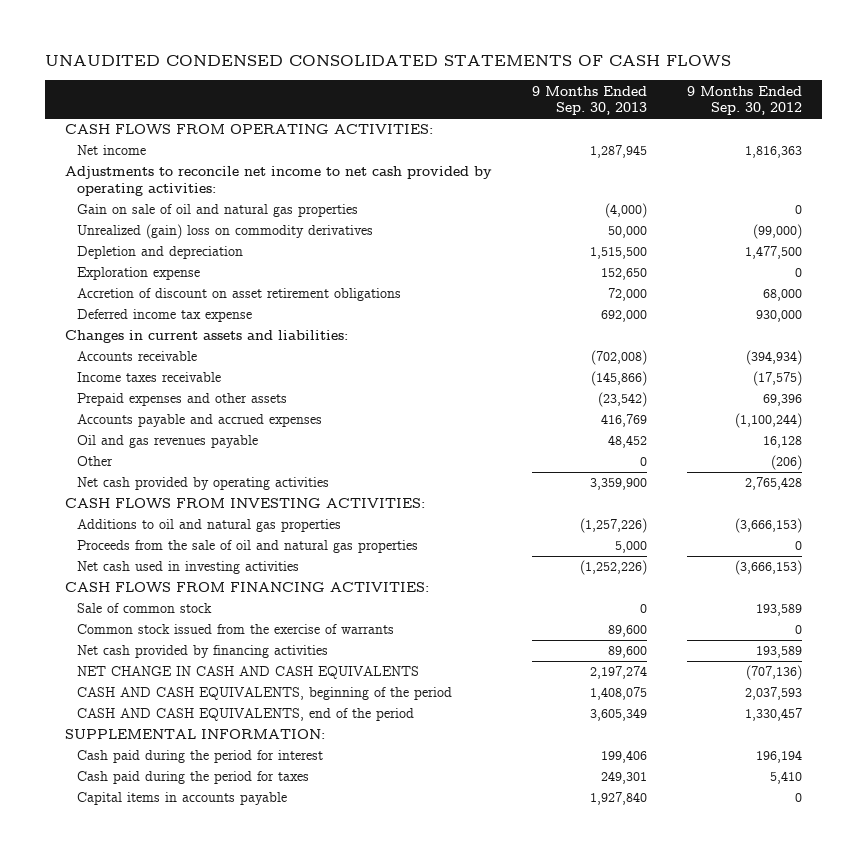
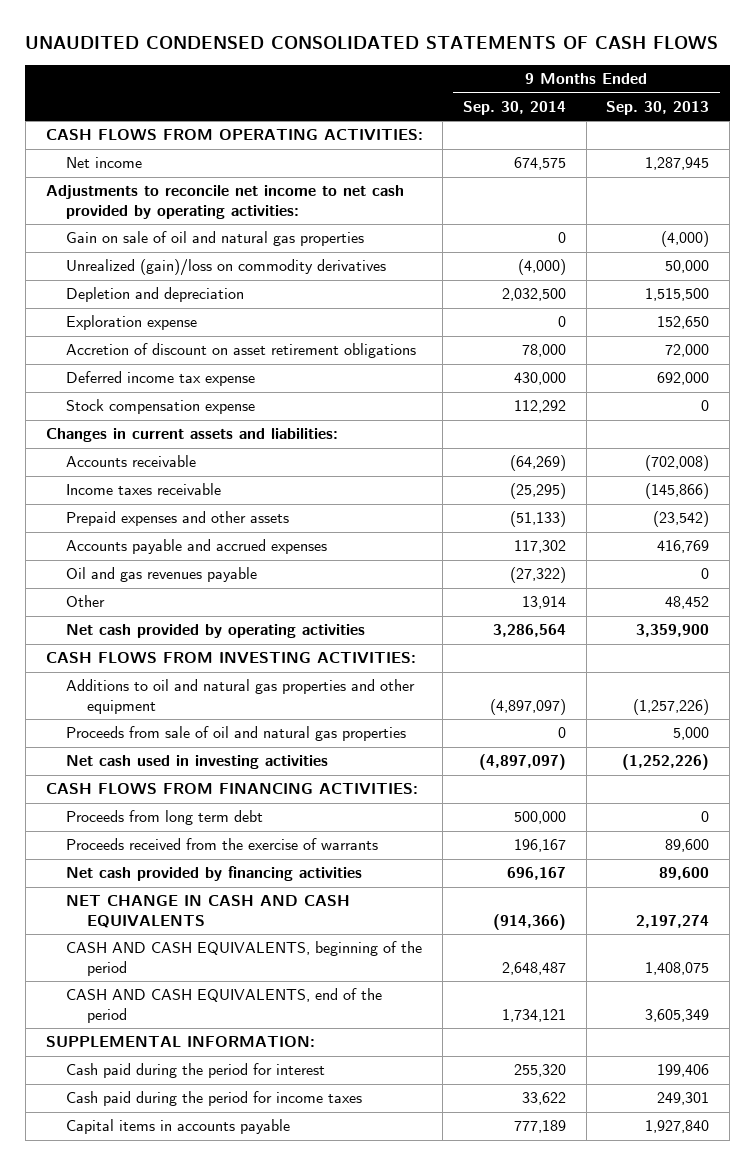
[687,85,803,116] 9 Months Ended Sep. 30, 2012 -> none
none -> [462,100,566,115] Sep. 30, 2014
[77,224,374,240] Unrealized (gain) loss on commodity derivatives -> [66,259,387,277] Unrealized (gain)/loss on commodity derivatives
none -> [66,399,256,415] Stock compensation expense
[608,435,648,449] 48,452 -> [701,568,710,580] 0
[640,457,648,467] 0 -> [665,596,710,610] 48,452
[77,519,342,533] Additions to oil and natural gas properties -> [66,679,416,714] Additions to oil and natural gas properties and other equipment
[77,540,419,554] Proceeds from the sale of oil and natural gas properties -> [66,726,407,742] Proceeds from sale of oil and natural gas properties
[77,603,213,614] Sale of common stock -> none
none -> [66,810,264,826] Proceeds from long term debt
[77,624,395,635] Common stock issued from the exercise of warrants -> [66,838,379,851] Proceeds received from the exercise of warrants
[77,771,310,785] Cash paid during the period for taxes -> [66,1091,363,1107] Cash paid during the period for income taxes

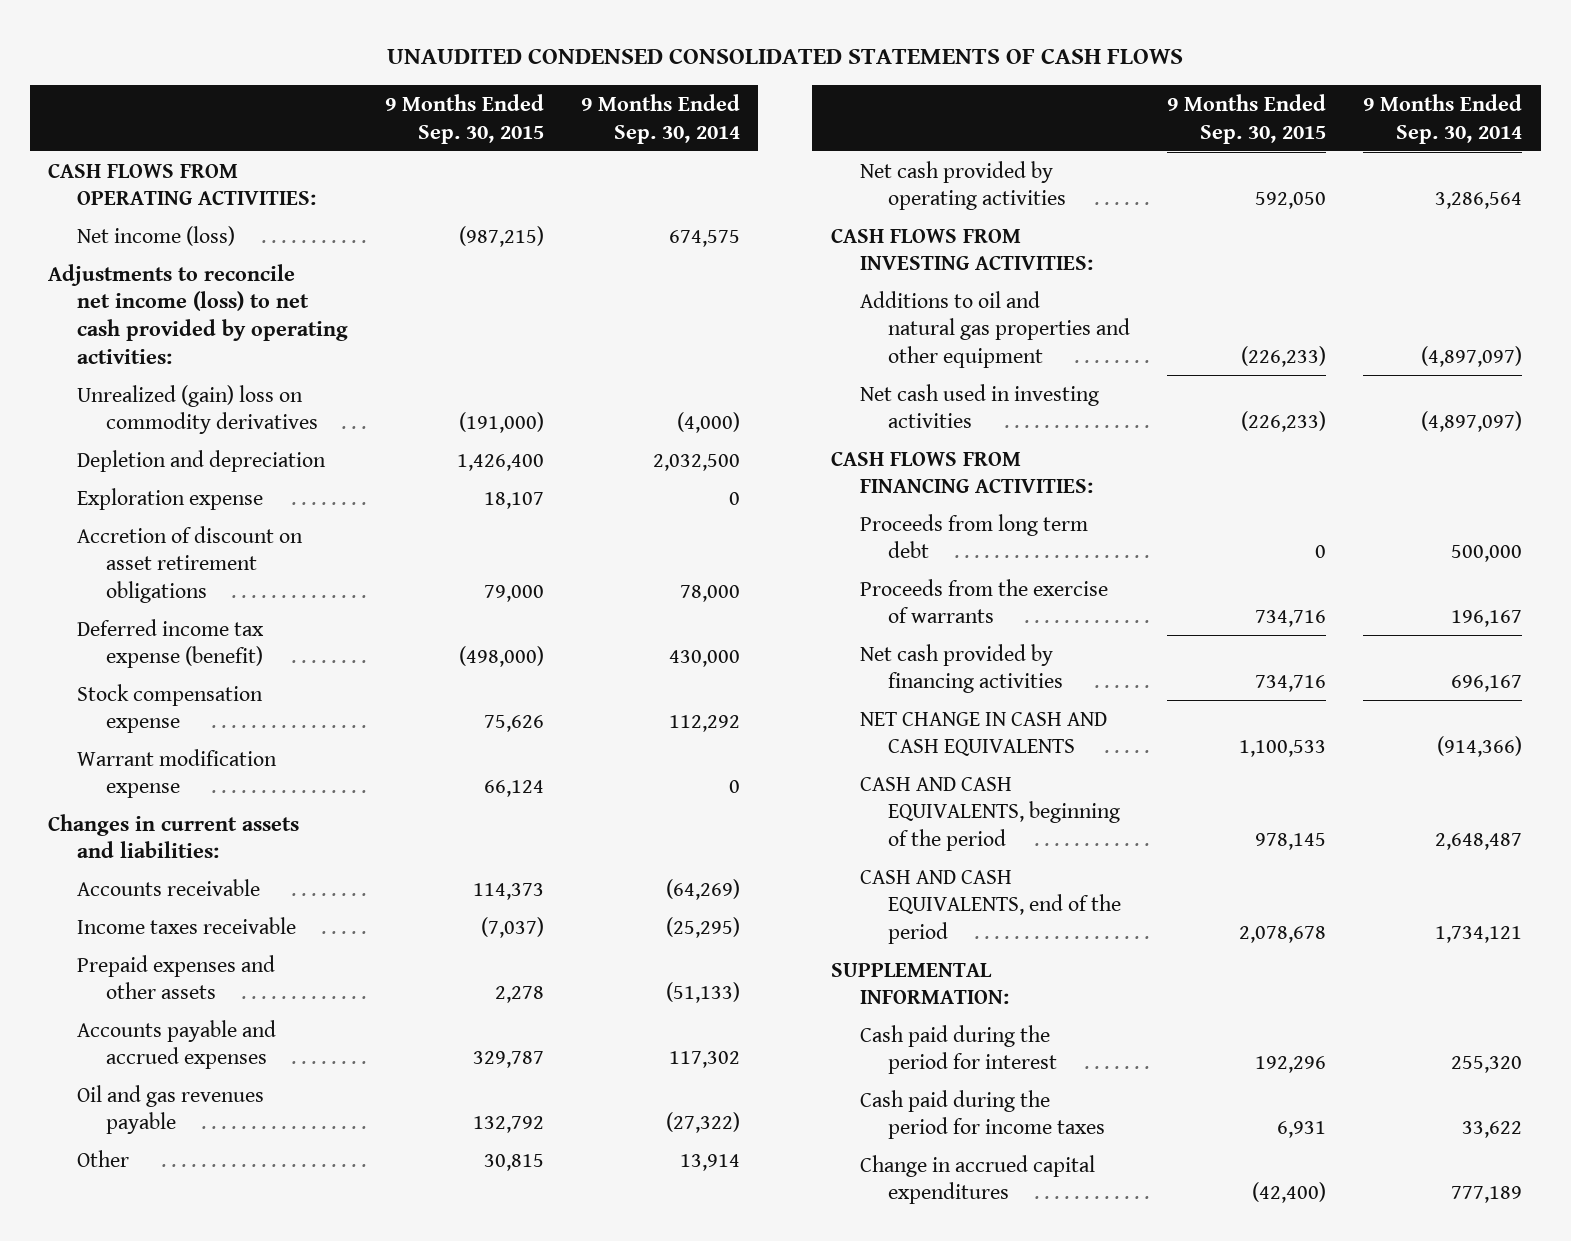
[606,100,710,115] Sep. 30, 2013 -> none
none -> [384,94,544,144] 9 Months Ended Sep. 30, 2015
[66,231,365,247] Gain on sale of oil and natural gas properties -> none
[66,157,143,169] Net income -> [77,225,236,246] Net income (loss)
[45,185,404,219] Adjustments to reconcile net income to net cash provided by operating activities: -> [48,263,349,364] Adjustments to reconcile net income (loss) to net cash provided by operating activities:
[66,259,387,277] Unrealized (gain)/loss on commodity derivatives -> [77,384,318,435] Unrealized (gain) loss on commodity derivatives
[66,371,256,387] Deferred income tax expense -> [77,618,265,669] Deferred income tax expense (benefit)
none -> [77,748,278,799] Warrant modification expense
[66,726,407,742] Proceeds from sale of oil and natural gas properties -> none
[66,838,379,851] Proceeds received from the exercise of warrants -> [859,578,1108,624] Proceeds from the exercise of warrants
[66,1119,291,1135] Capital items in accounts payable -> [859,1154,1095,1205] Change in accrued capital expenditures

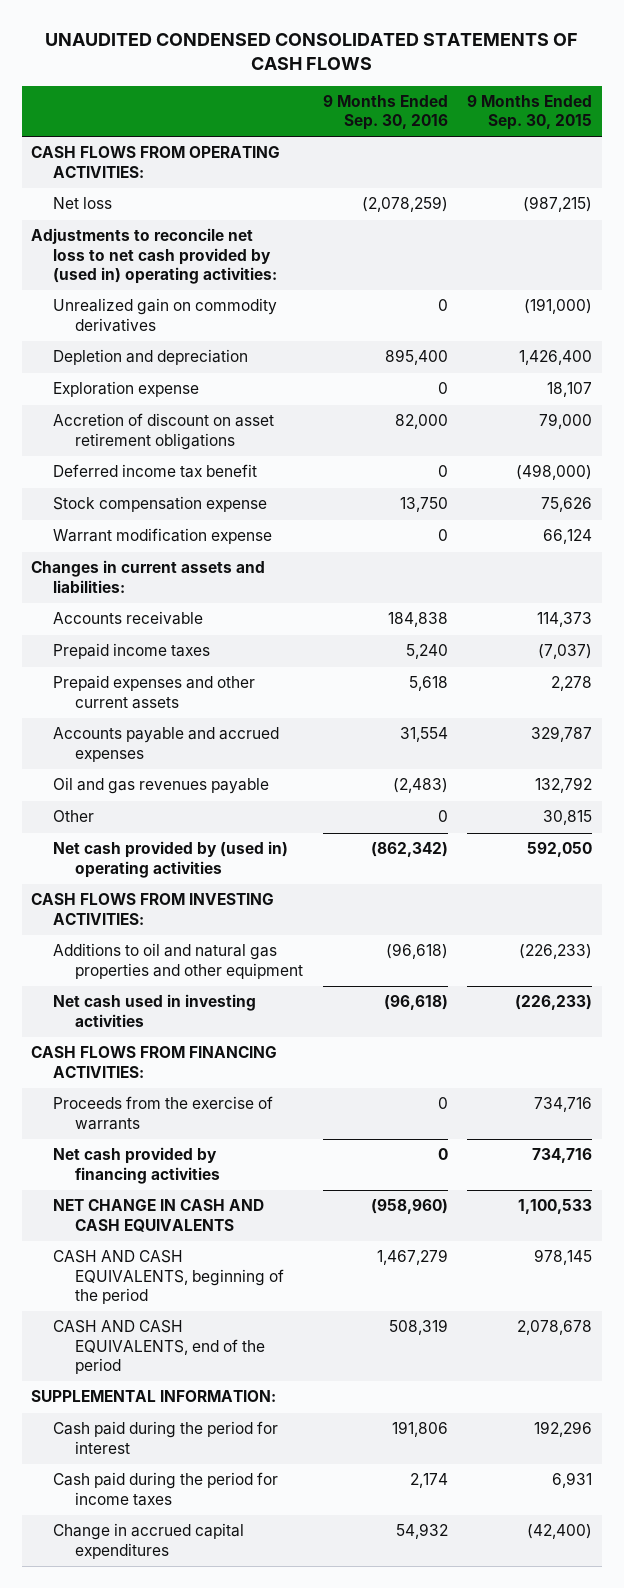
[580,94,740,144] 9 Months Ended Sep. 30, 2014 -> none
none -> [322,95,448,131] 9 Months Ended Sep. 30, 2016
[77,225,236,246] Net income (loss) -> [53,197,113,210] Net loss
[48,263,349,364] Adjustments to reconcile net income (loss) to net cash provided by operating activities: -> [31,228,278,284] Adjustments to reconcile net loss to net cash provided by (used in) operating activities:
[77,384,318,435] Unrealized (gain) loss on commodity derivatives -> [53,298,278,332] Unrealized gain on commodity derivatives
[77,618,265,669] Deferred income tax expense (benefit) -> [53,464,258,479] Deferred income tax benefit
[77,916,297,934] Income taxes receivable -> [53,643,211,660] Prepaid income taxes
[77,954,276,1000] Prepaid expenses and other assets -> [53,675,256,709] Prepaid expenses and other current assets
[859,160,1067,211] Net cash provided by operating activities -> [53,841,289,878] Net cash provided by (used in) operating activities
[859,513,1088,559] Proceeds from long term debt -> none

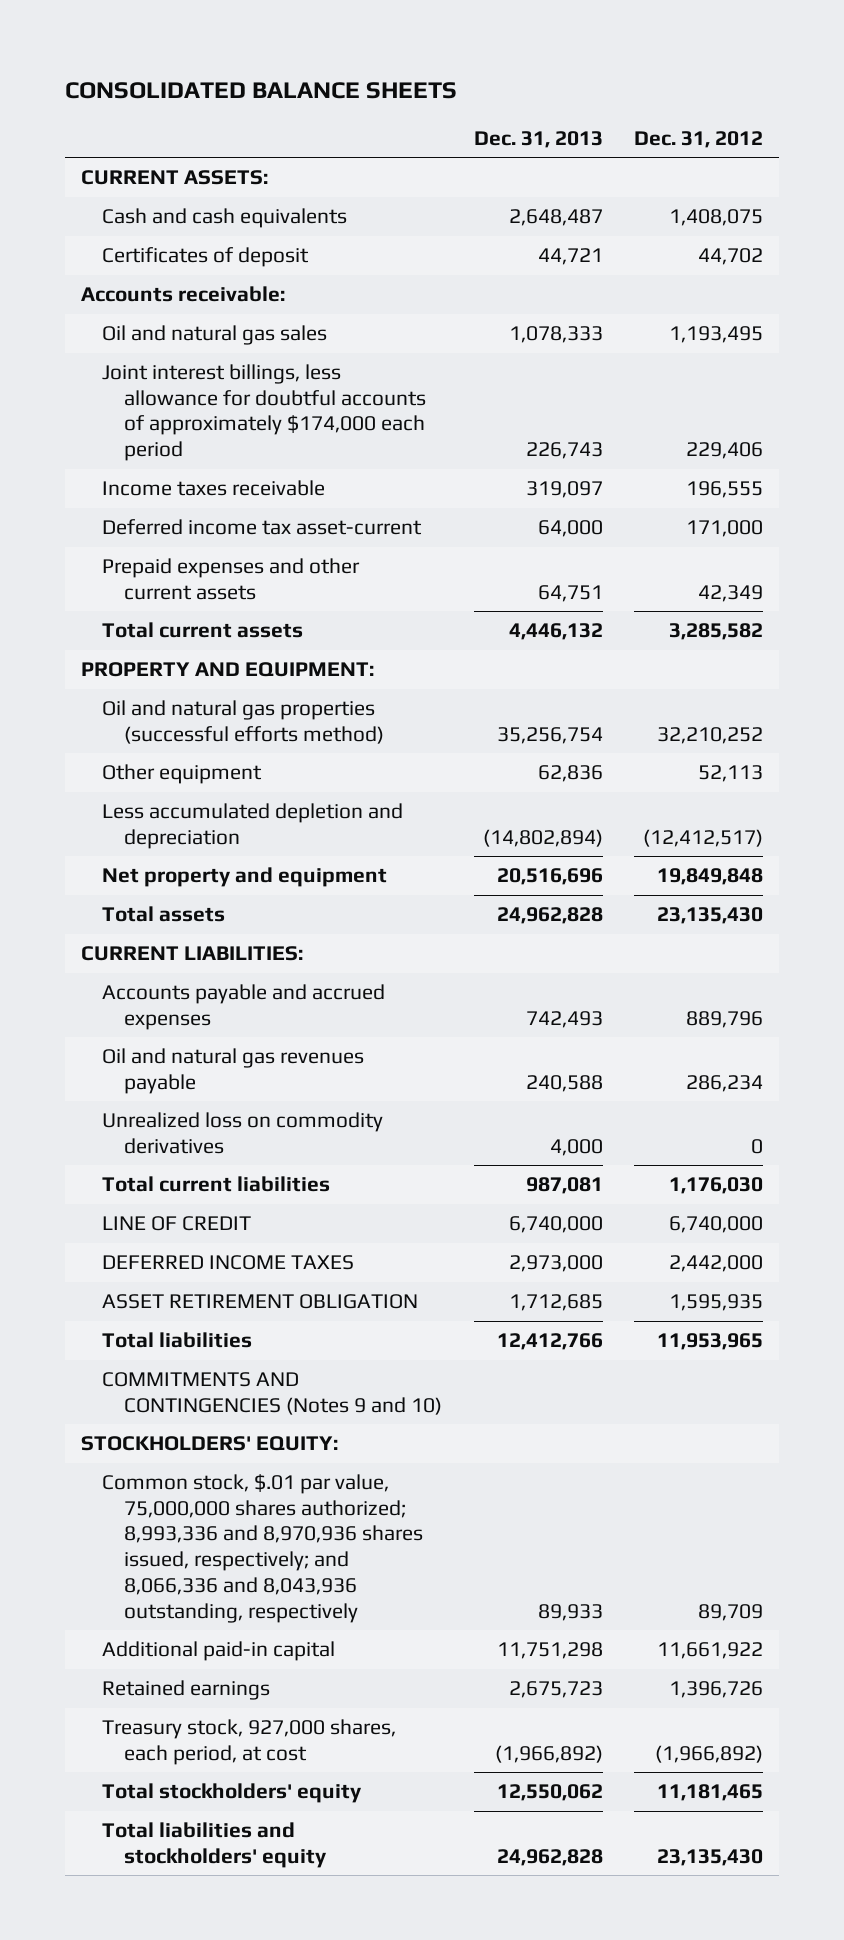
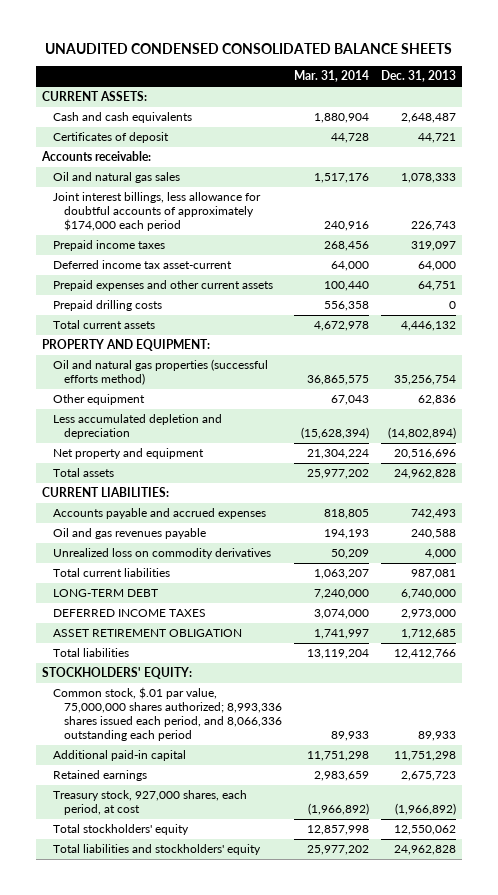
[64,81,457,99] CONSOLIDATED BALANCE SHEETS -> [44,42,452,54] UNAUDITED CONDENSED CONSOLIDATED BALANCE SHEETS
[634,130,764,148] Dec. 31, 2012 -> none
none -> [293,70,369,83] Mar. 31, 2014
[102,480,326,497] Income taxes receivable -> [52,240,165,252] Prepaid income taxes
none -> [52,300,162,312] Prepaid drilling costs
[102,1048,365,1094] Oil and natural gas revenues payable -> [52,528,206,540] Oil and gas revenues payable
[102,1216,252,1232] LINE OF CREDIT -> [52,589,158,598] LONG-TERM DEBT
[102,1372,442,1415] COMMITMENTS AND CONTINGENCIES (Notes 9 and 10) -> none
[102,1474,423,1623] Common stock, $.01 par value, 75,000,000 shares authorized; 8,993,336 and 8,970,936 shares issued, respectively; and 8,066,336 and 8,043,936 outstanding, respectively -> [52,687,282,742] Common stock, $.01 par value, 75,000,000 shares authorized; 8,993,336 shares issued each period, and 8,066,336 outstanding each period

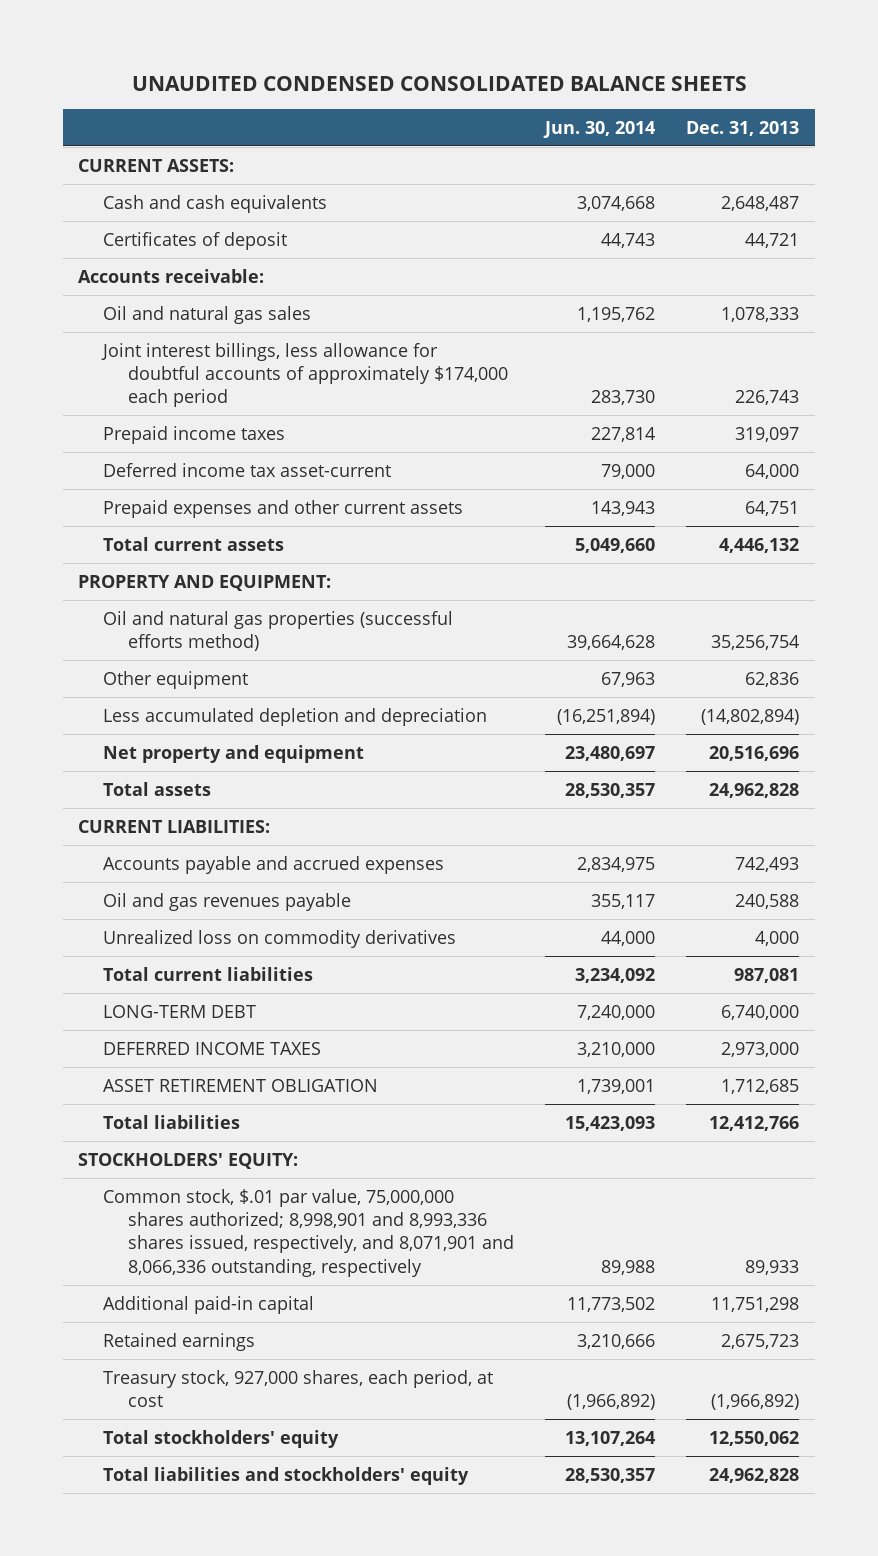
[293,70,369,83] Mar. 31, 2014 -> none
none -> [543,120,656,138] Jun. 30, 2014
[52,300,162,312] Prepaid drilling costs -> none
[52,687,282,742] Common stock, $.01 par value, 75,000,000 shares authorized; 8,993,336 shares issued each period, and 8,066,336 outstanding each period -> [103,1188,515,1277] Common stock, $.01 par value, 75,000,000 shares authorized; 8,998,901 and 8,993,336 shares issued, respectively, and 8,071,901 and 8,066,336 outstanding, respectively

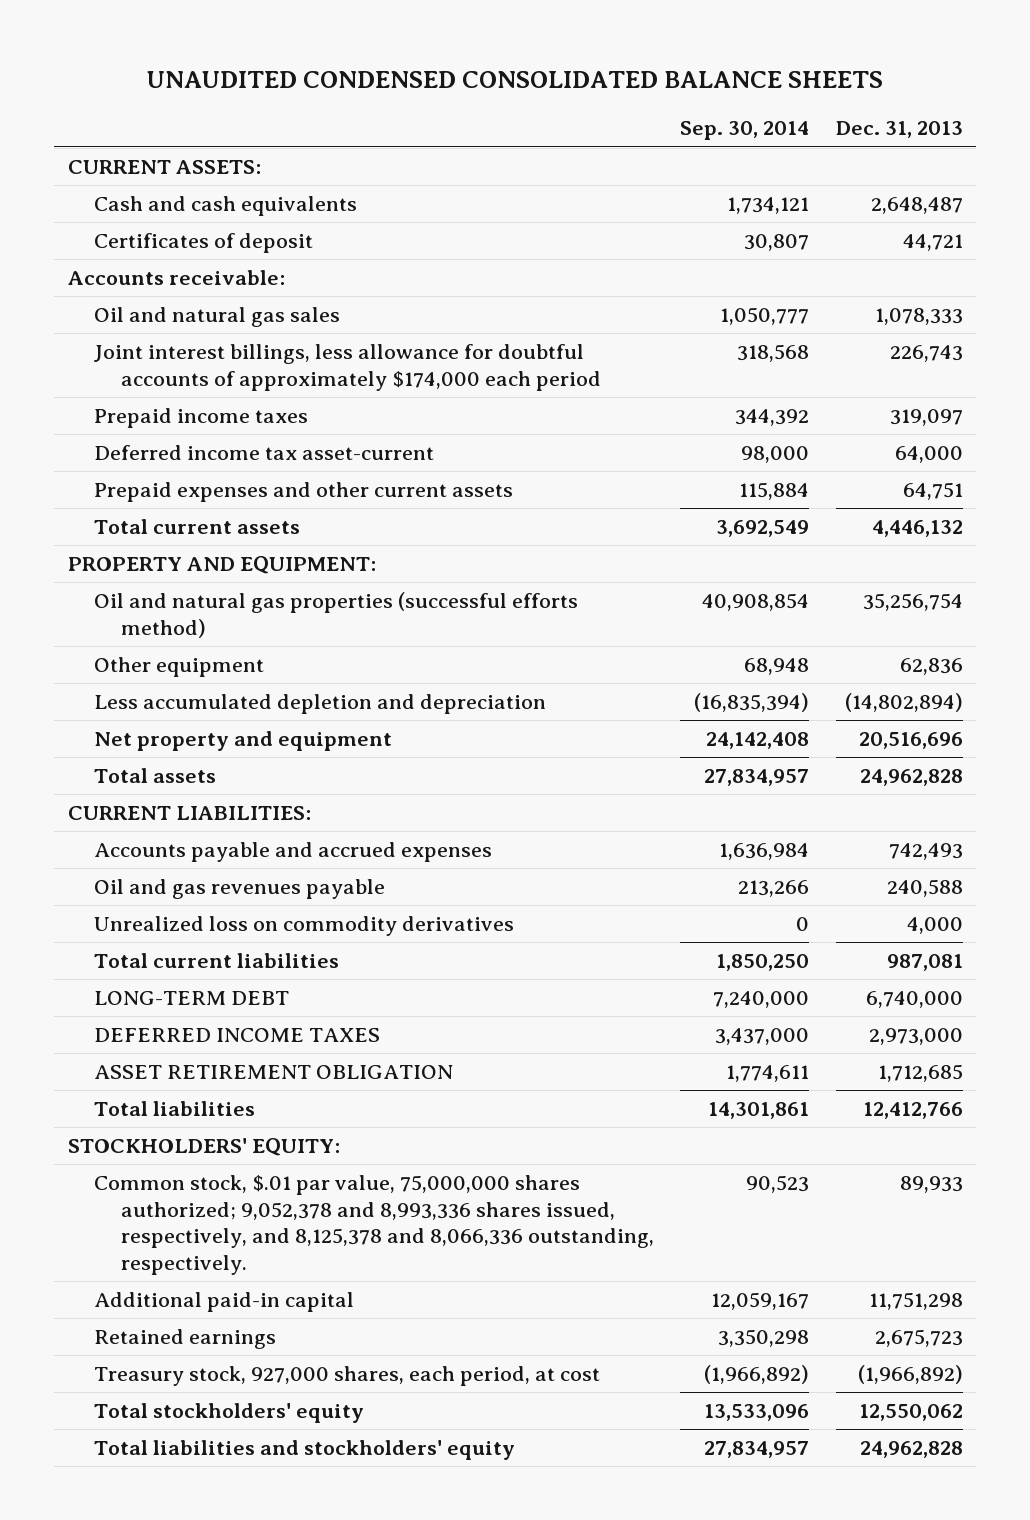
[543,120,656,138] Jun. 30, 2014 -> none
none -> [680,121,810,141] Sep. 30, 2014
[103,1188,515,1277] Common stock, $.01 par value, 75,000,000 shares authorized; 8,998,901 and 8,993,336 shares issued, respectively, and 8,071,901 and 8,066,336 outstanding, respectively -> [94,1174,654,1275] Common stock, $.01 par value, 75,000,000 shares authorized; 9,052,378 and 8,993,336 shares issued, respectively, and 8,125,378 and 8,066,336 outstanding, respectively.

